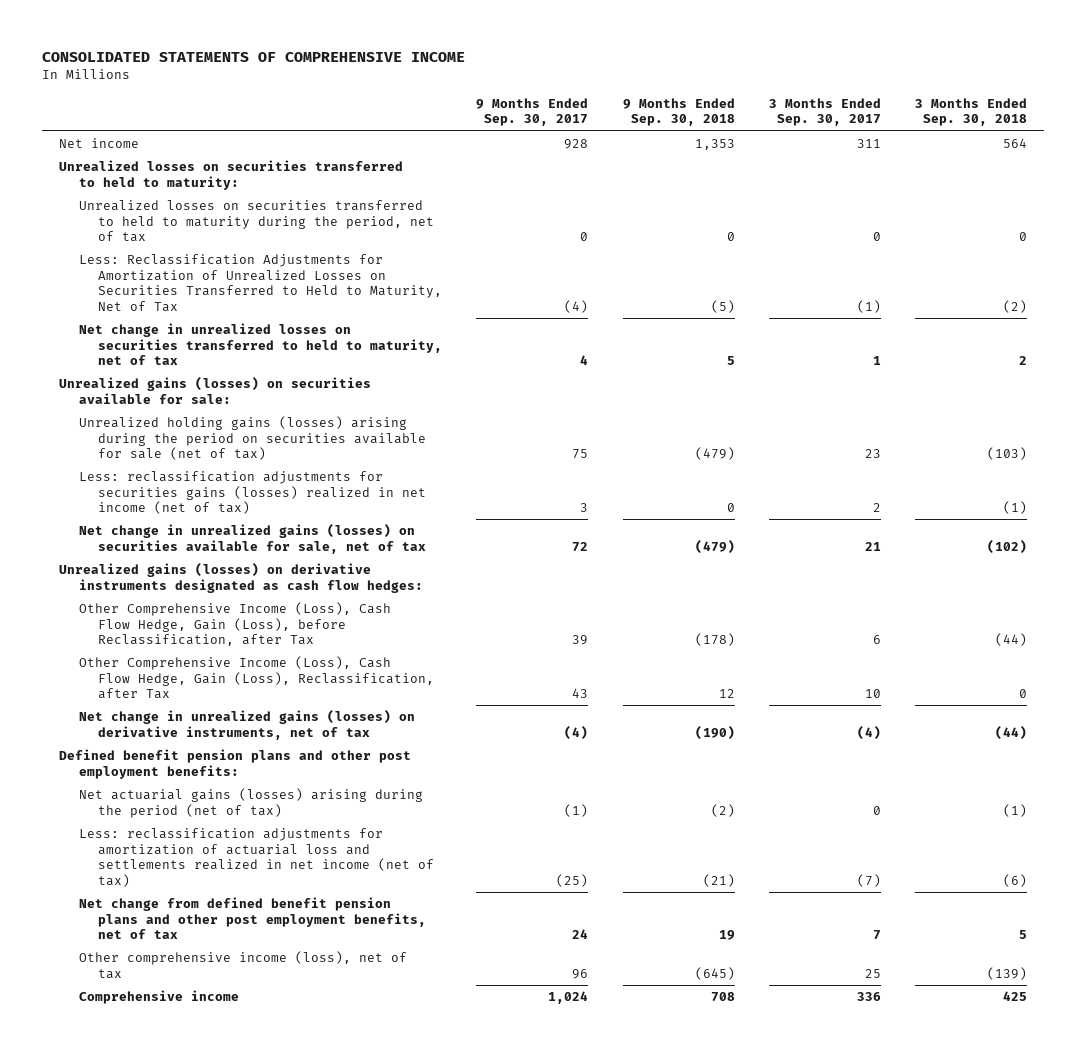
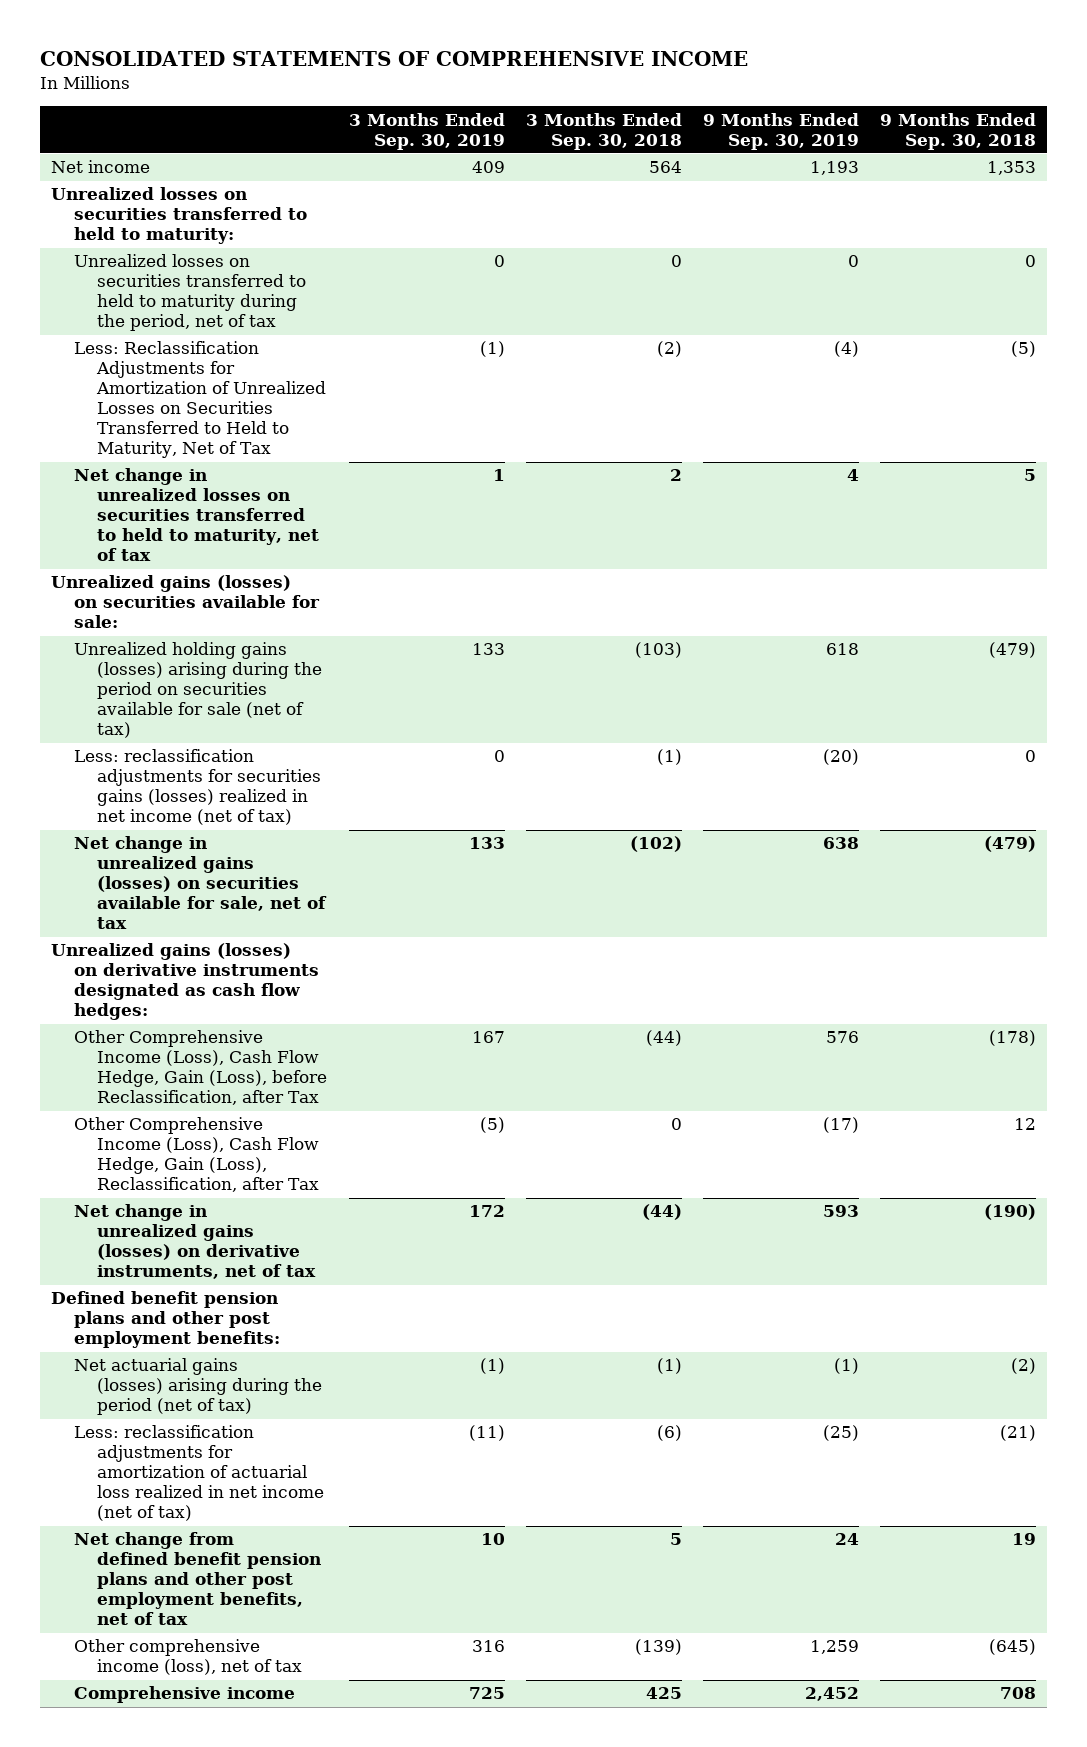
[476,97,589,127] 9 Months Ended Sep. 30, 2017 -> none
[768,97,881,127] 3 Months Ended Sep. 30, 2017 -> none
none -> [348,112,505,150] 3 Months Ended Sep. 30, 2019
none -> [703,112,860,150] 9 Months Ended Sep. 30, 2019
[78,828,434,887] Less: reclassification adjustments for amortization of actuarial loss and settlements realized in net income (net of tax) -> [74,1425,325,1522] Less: reclassification adjustments for amortization of actuarial loss realized in net income (net of tax)

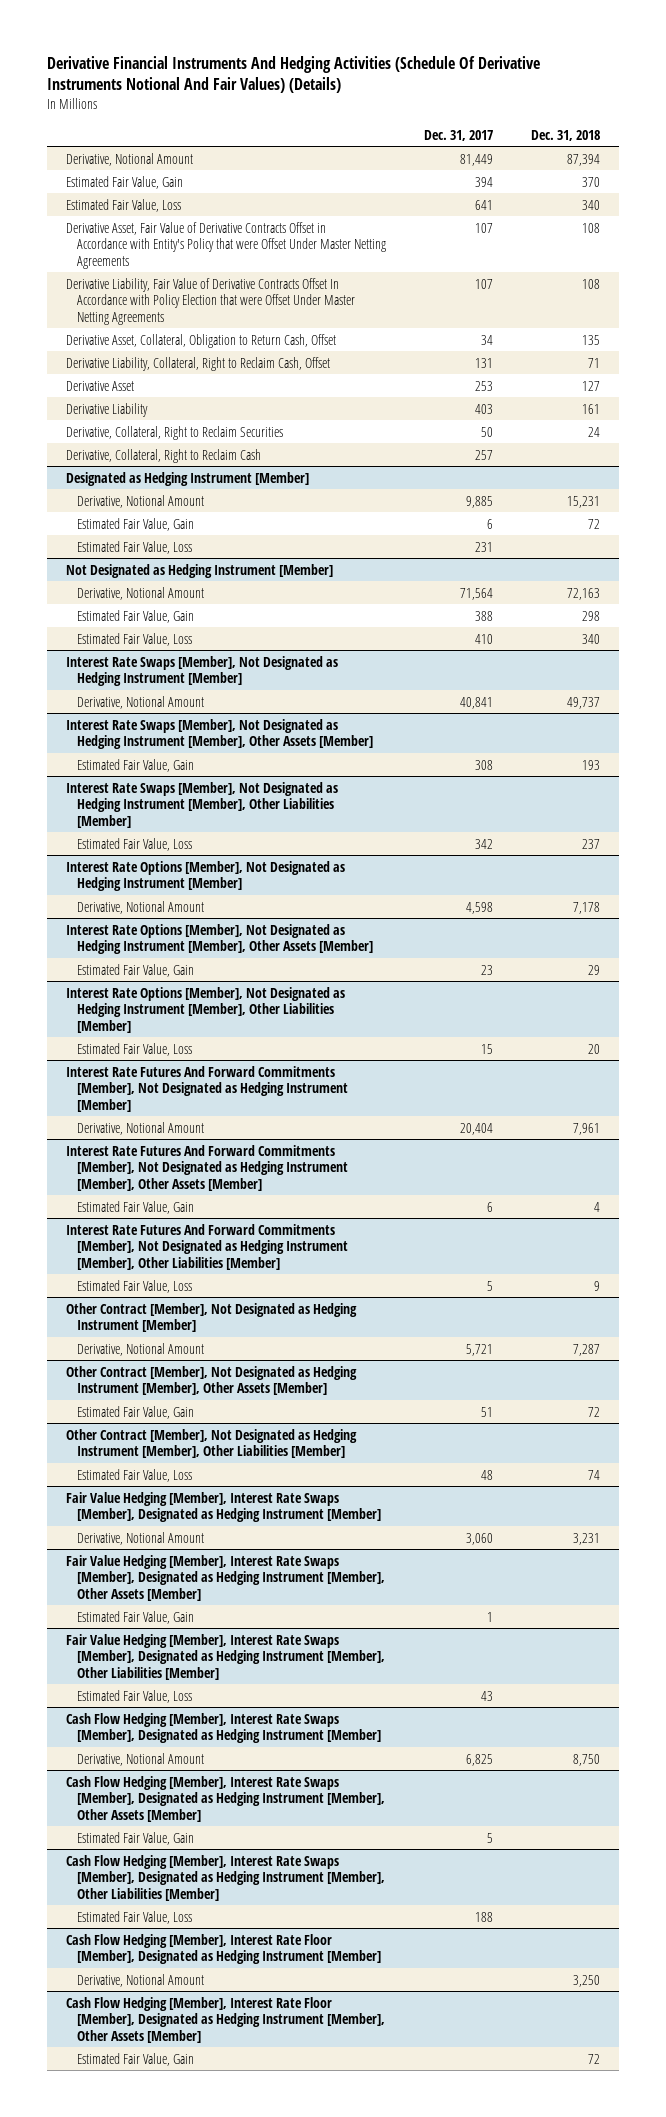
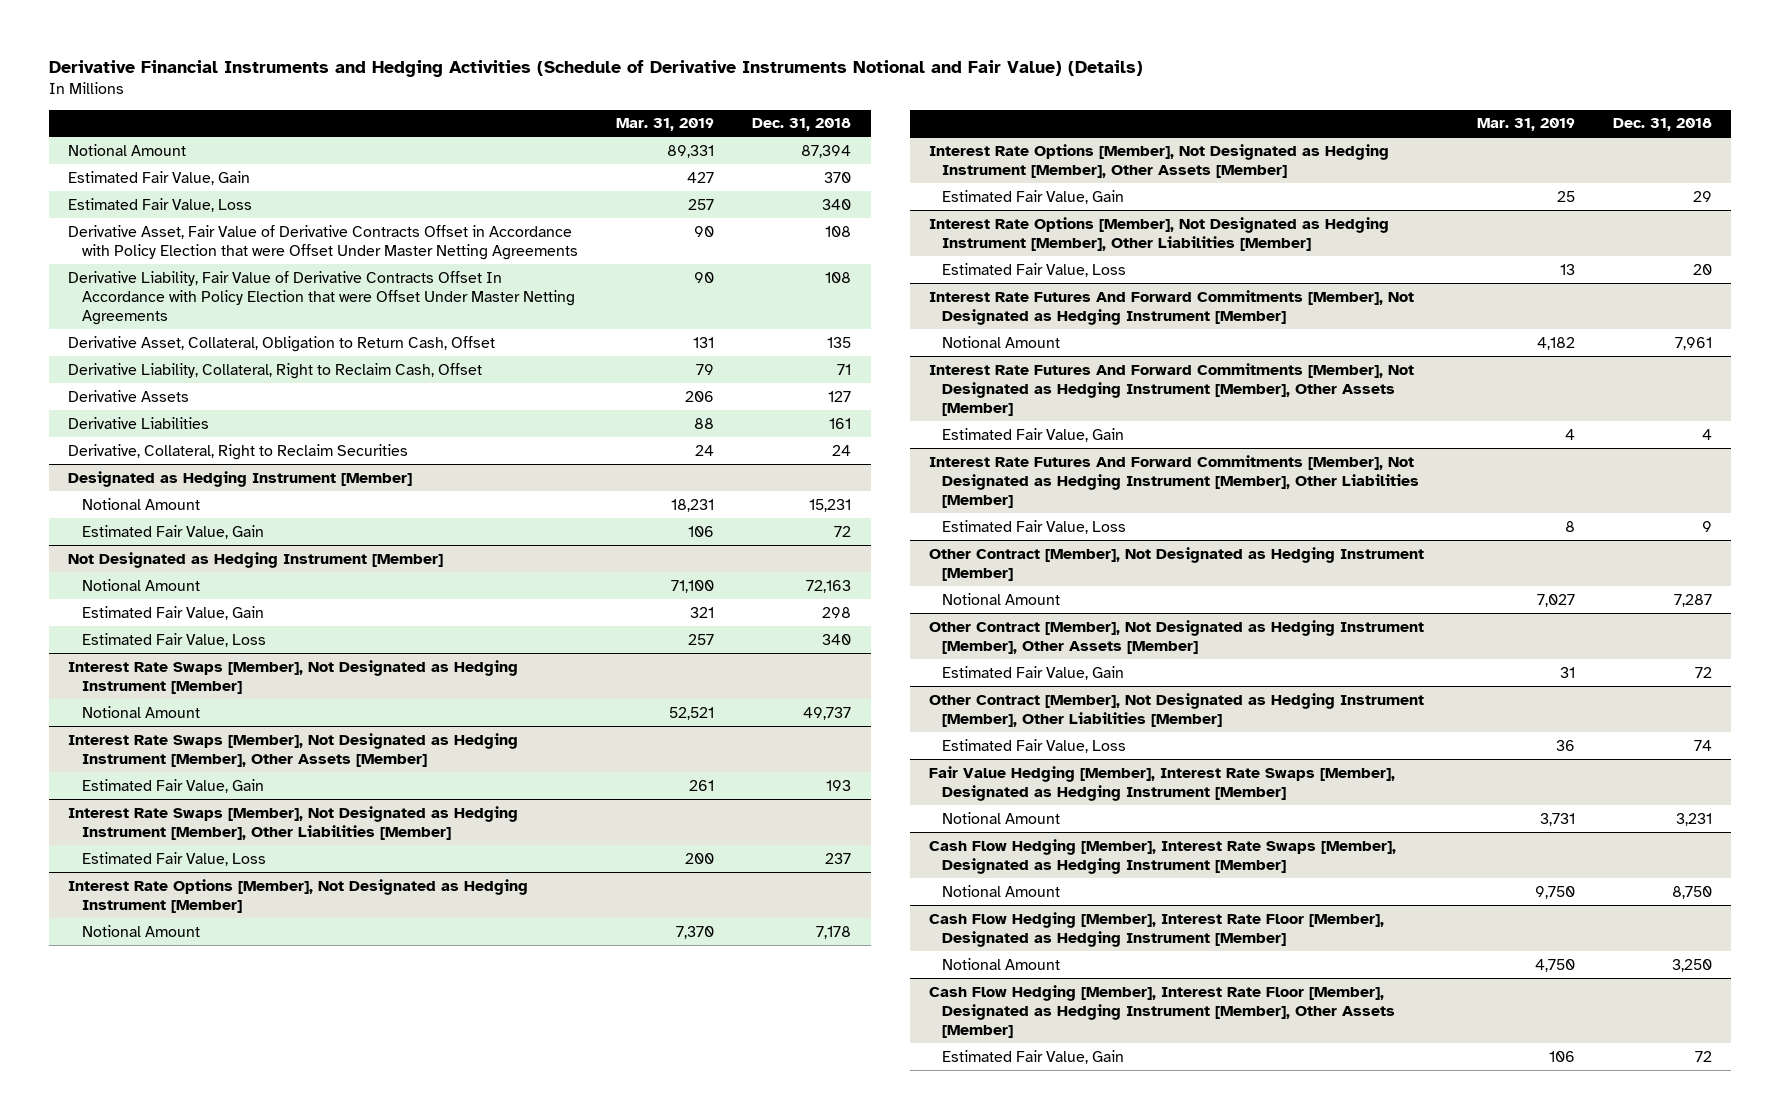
[46,55,540,94] Derivative Financial Instruments And Hedging Activities (Schedule Of Derivative Instruments Notional And Fair Values) (Details) -> [48,59,1143,77] Derivative Financial Instruments and Hedging Activities (Schedule of Derivative Instruments Notional and Fair Value) (Details)
[423,129,493,141] Dec. 31, 2017 -> none
none -> [616,118,715,132] Mar. 31, 2019
[65,152,193,166] Derivative, Notional Amount -> [68,143,187,156] Notional Amount
[65,221,386,269] Derivative Asset, Fair Value of Derivative Contracts Offset in Accordance with Entity's Policy that were Offset Under Master Netting Agreements -> [68,224,578,260] Derivative Asset, Fair Value of Derivative Contracts Offset in Accordance with Policy Election that were Offset Under Master Netting Agreements
[65,380,134,391] Derivative Asset -> [68,389,190,402] Derivative Assets
[65,402,148,417] Derivative Liability -> [68,416,210,429] Derivative Liabilities
[65,448,261,463] Derivative, Collateral, Right to Reclaim Cash -> none
[76,494,204,508] Derivative, Notional Amount -> [81,497,200,510] Notional Amount
[76,540,192,554] Estimated Fair Value, Loss -> none
[76,586,204,600] Derivative, Notional Amount -> [81,578,200,591] Notional Amount
[76,695,204,709] Derivative, Notional Amount -> [81,705,200,718] Notional Amount
[76,900,204,914] Derivative, Notional Amount -> [81,924,200,937] Notional Amount
[76,1121,204,1135] Derivative, Notional Amount -> [942,335,1061,348] Notional Amount
[76,1342,204,1356] Derivative, Notional Amount -> [942,592,1061,605] Notional Amount
[65,1554,385,1601] Fair Value Hedging [Member], Interest Rate Swaps [Member], Designated as Hedging Instrument [Member], Other Assets [Member] -> none
[76,1610,194,1624] Estimated Fair Value, Gain -> none
[65,1633,385,1680] Fair Value Hedging [Member], Interest Rate Swaps [Member], Designated as Hedging Instrument [Member], Other Liabilities [Member] -> none
[76,1689,192,1703] Estimated Fair Value, Loss -> none
[76,1531,204,1545] Derivative, Notional Amount -> [942,811,1061,824] Notional Amount
[65,1775,385,1822] Cash Flow Hedging [Member], Interest Rate Swaps [Member], Designated as Hedging Instrument [Member], Other Assets [Member] -> none
[76,1831,194,1845] Estimated Fair Value, Gain -> none
[65,1854,385,1901] Cash Flow Hedging [Member], Interest Rate Swaps [Member], Designated as Hedging Instrument [Member], Other Liabilities [Member] -> none
[76,1910,192,1924] Estimated Fair Value, Loss -> none
[76,1752,204,1766] Derivative, Notional Amount -> [942,884,1061,897] Notional Amount
[76,1973,204,1987] Derivative, Notional Amount -> [942,957,1061,970] Notional Amount

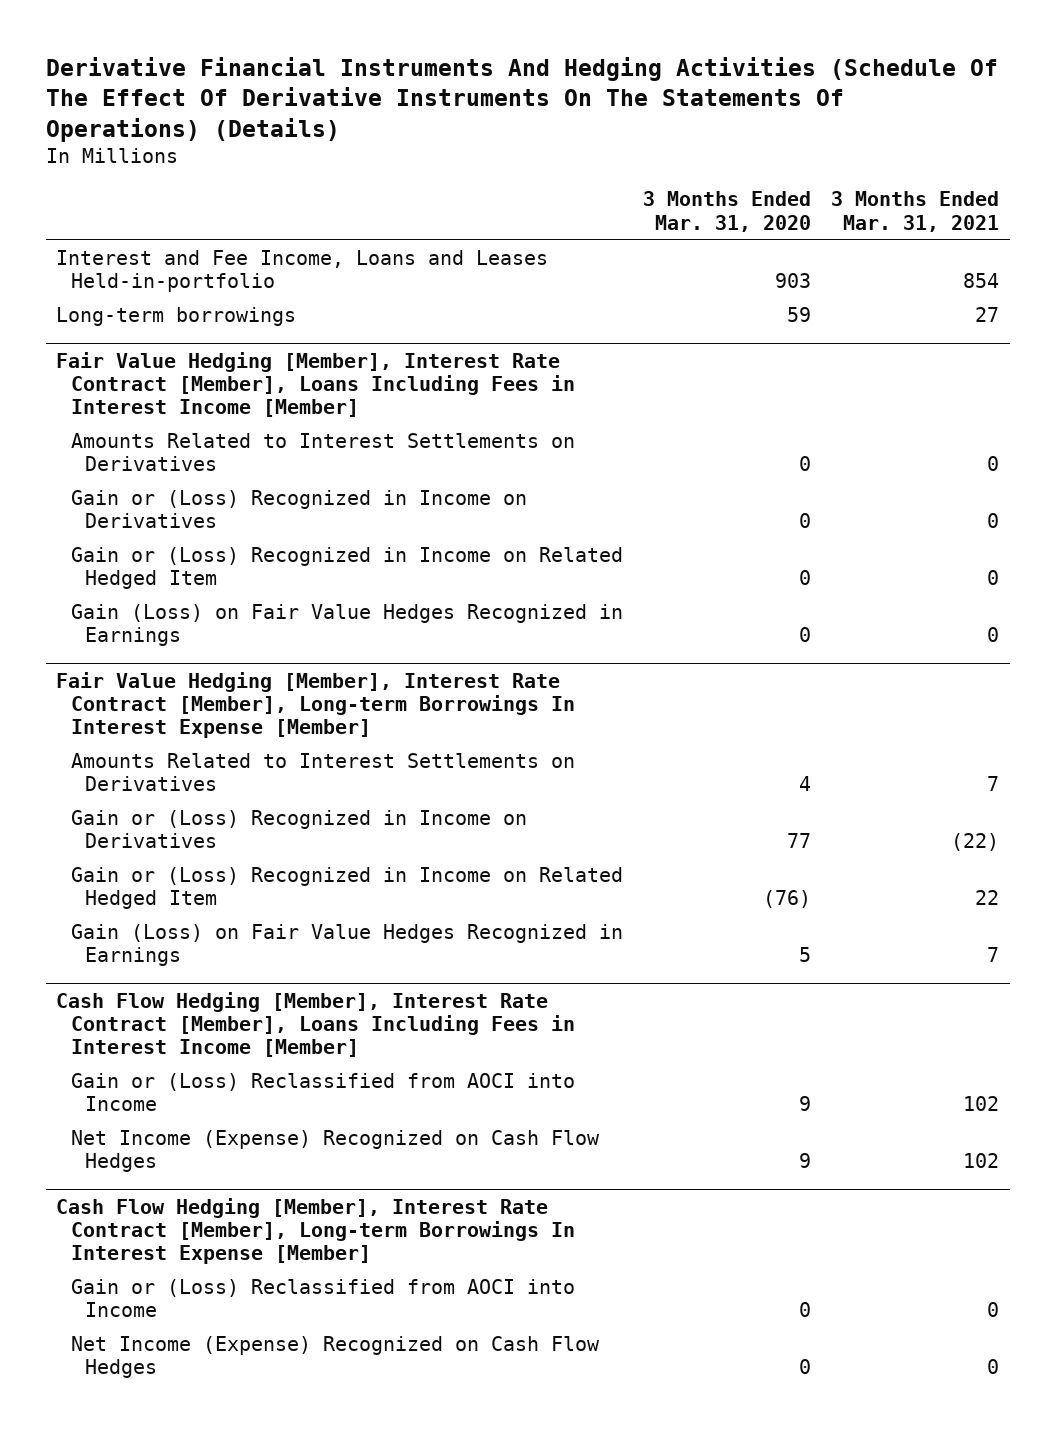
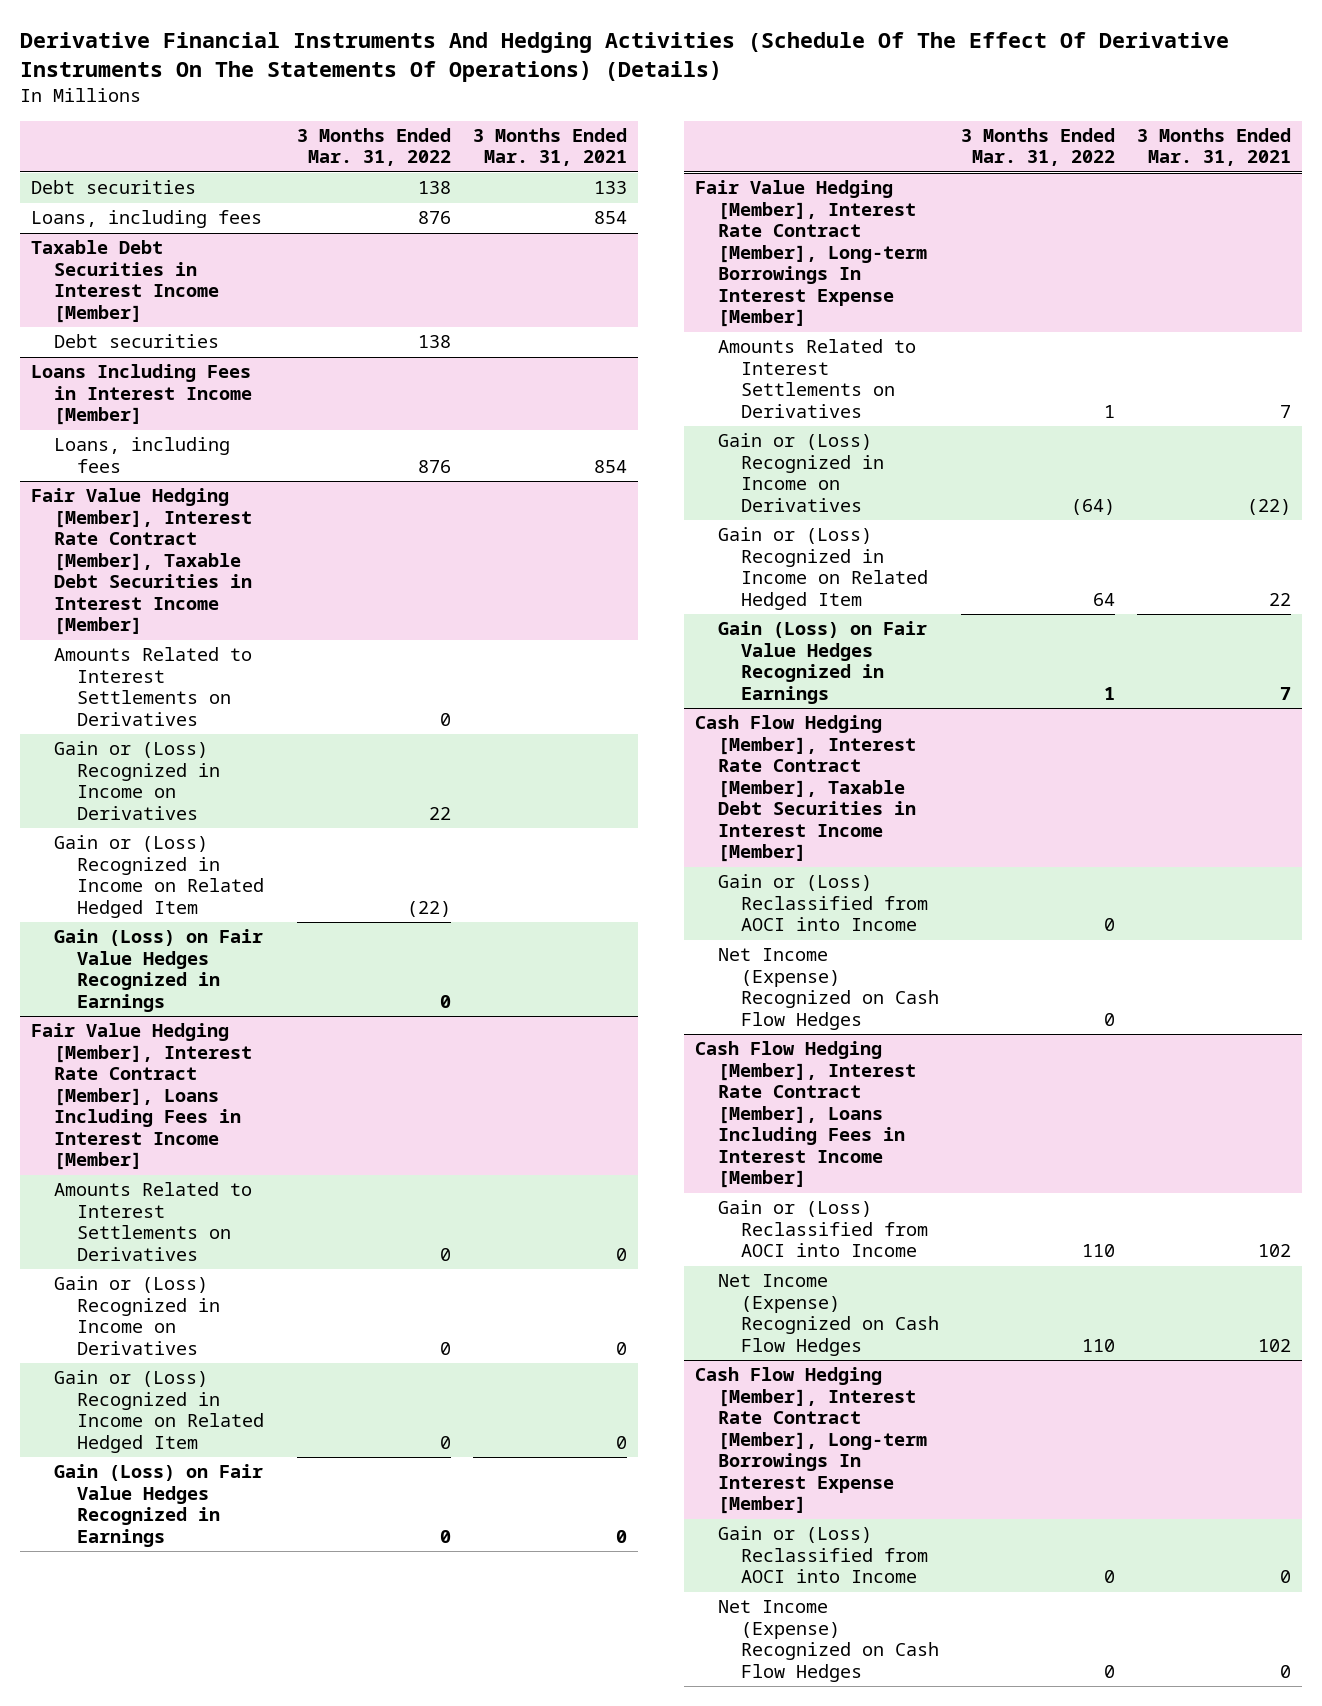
[643,191,812,232] 3 Months Ended Mar. 31, 2020 -> none
none -> [296,127,451,167] 3 Months Ended Mar. 31, 2022
[56,307,297,327] Long-term borrowings -> none
none -> [30,180,196,195] Debt securities
[56,250,549,293] Interest and Fee Income, Loans and Leases Held-in-portfolio -> [30,210,262,229] Loans, including fees
none -> [30,240,219,323] Taxable Debt Securities in Interest Income [Member]
none -> [53,334,219,349] Debt securities
none -> [30,364,252,426] Loans Including Fees in Interest Income [Member]
none -> [53,437,230,473] Loans, including fees
none -> [30,488,252,636] Fair Value Hedging [Member], Interest Rate Contract [Member], Taxable Debt Securities in Interest Income [Member]
none -> [53,647,252,726] Amounts Related to Interest Settlements on Derivatives
none -> [53,741,220,820] Gain or (Loss) Recognized in Income on Derivatives
none -> [53,835,264,918] Gain or (Loss) Recognized in Income on Related Hedged Item
none -> [53,929,263,1012] Gain (Loss) on Fair Value Hedges Recognized in Earnings
none -> [694,715,916,863] Cash Flow Hedging [Member], Interest Rate Contract [Member], Taxable Debt Securities in Interest Income [Member]
none -> [717,874,928,932] Gain or (Loss) Reclassified from AOCI into Income
none -> [717,948,939,1030] Net Income (Expense) Recognized on Cash Flow Hedges

